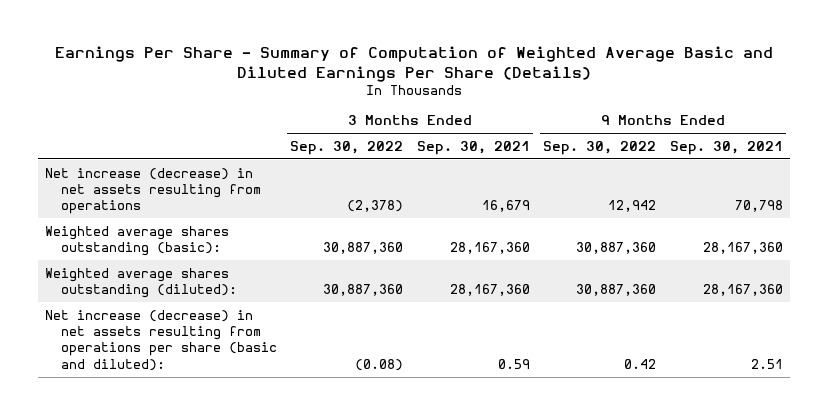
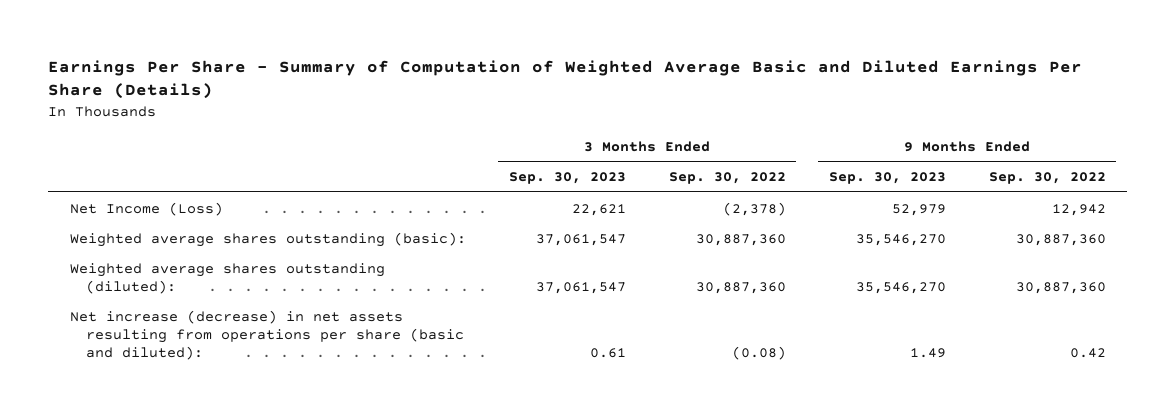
[416,140,530,155] Sep. 30, 2021 -> none
[669,140,783,155] Sep. 30, 2021 -> none
none -> [508,171,626,184] Sep. 30, 2023
none -> [828,171,946,184] Sep. 30, 2023
[44,167,261,215] Net increase (decrease) in net assets resulting from operations -> [69,201,223,216] Net Income (Loss)

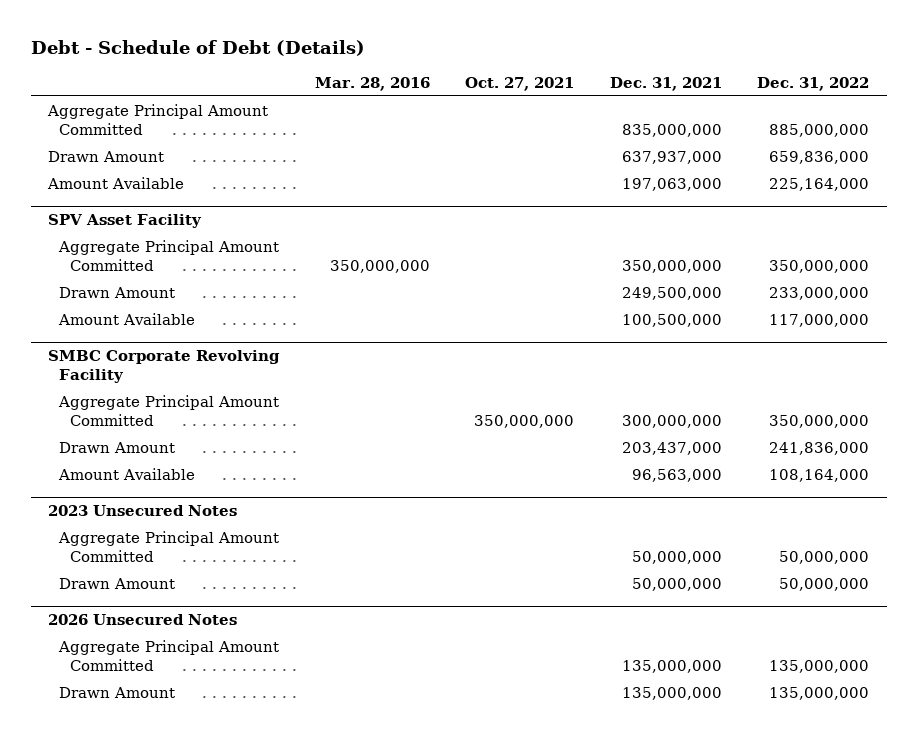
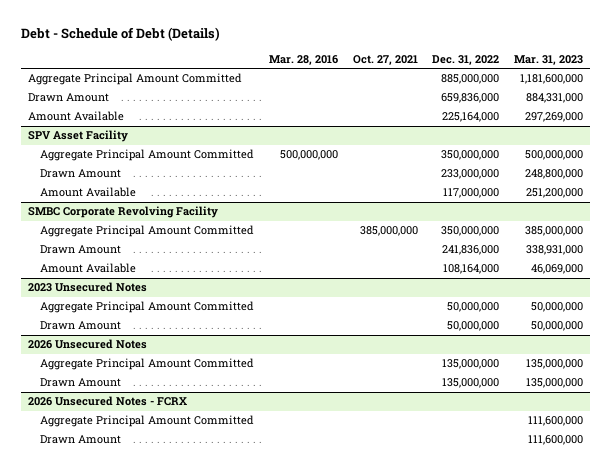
[609,76,722,91] Dec. 31, 2021 -> none
none -> [514,54,584,65] Mar. 31, 2023
[329,259,430,273] 350,000,000 -> [280,150,339,161] 500,000,000
[474,414,575,428] 350,000,000 -> [359,226,418,237] 385,000,000
none -> [28,396,188,407] 2026 Unsecured Notes - FCRX
none -> [40,415,255,428] Aggregate Principal Amount Committed
none -> [40,435,122,445] Drawn Amount

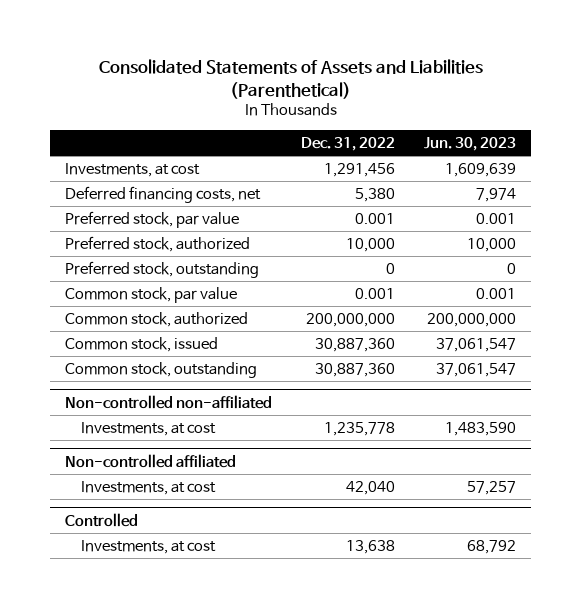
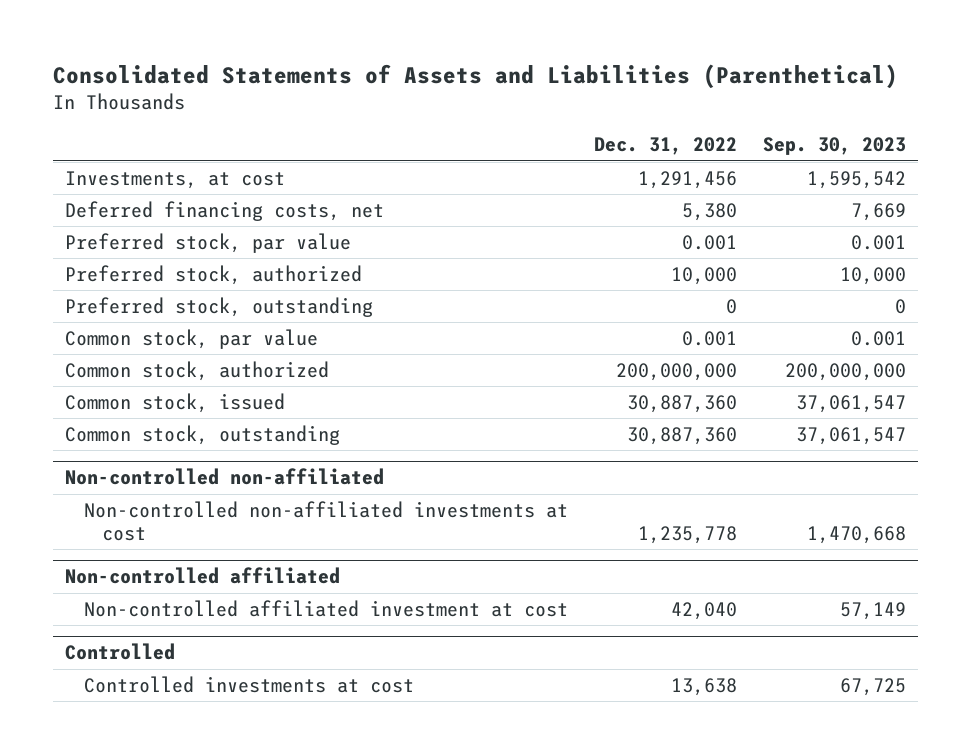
[424,137,517,152] Jun. 30, 2023 -> none
none -> [762,137,906,156] Sep. 30, 2023
[80,421,216,436] Investments, at cost -> [83,500,568,541] Non-controlled non-affiliated investments at cost
[80,480,216,495] Investments, at cost -> [83,599,568,617] Non-controlled affiliated investment at cost
[80,539,216,554] Investments, at cost -> [83,675,414,693] Controlled investments at cost

